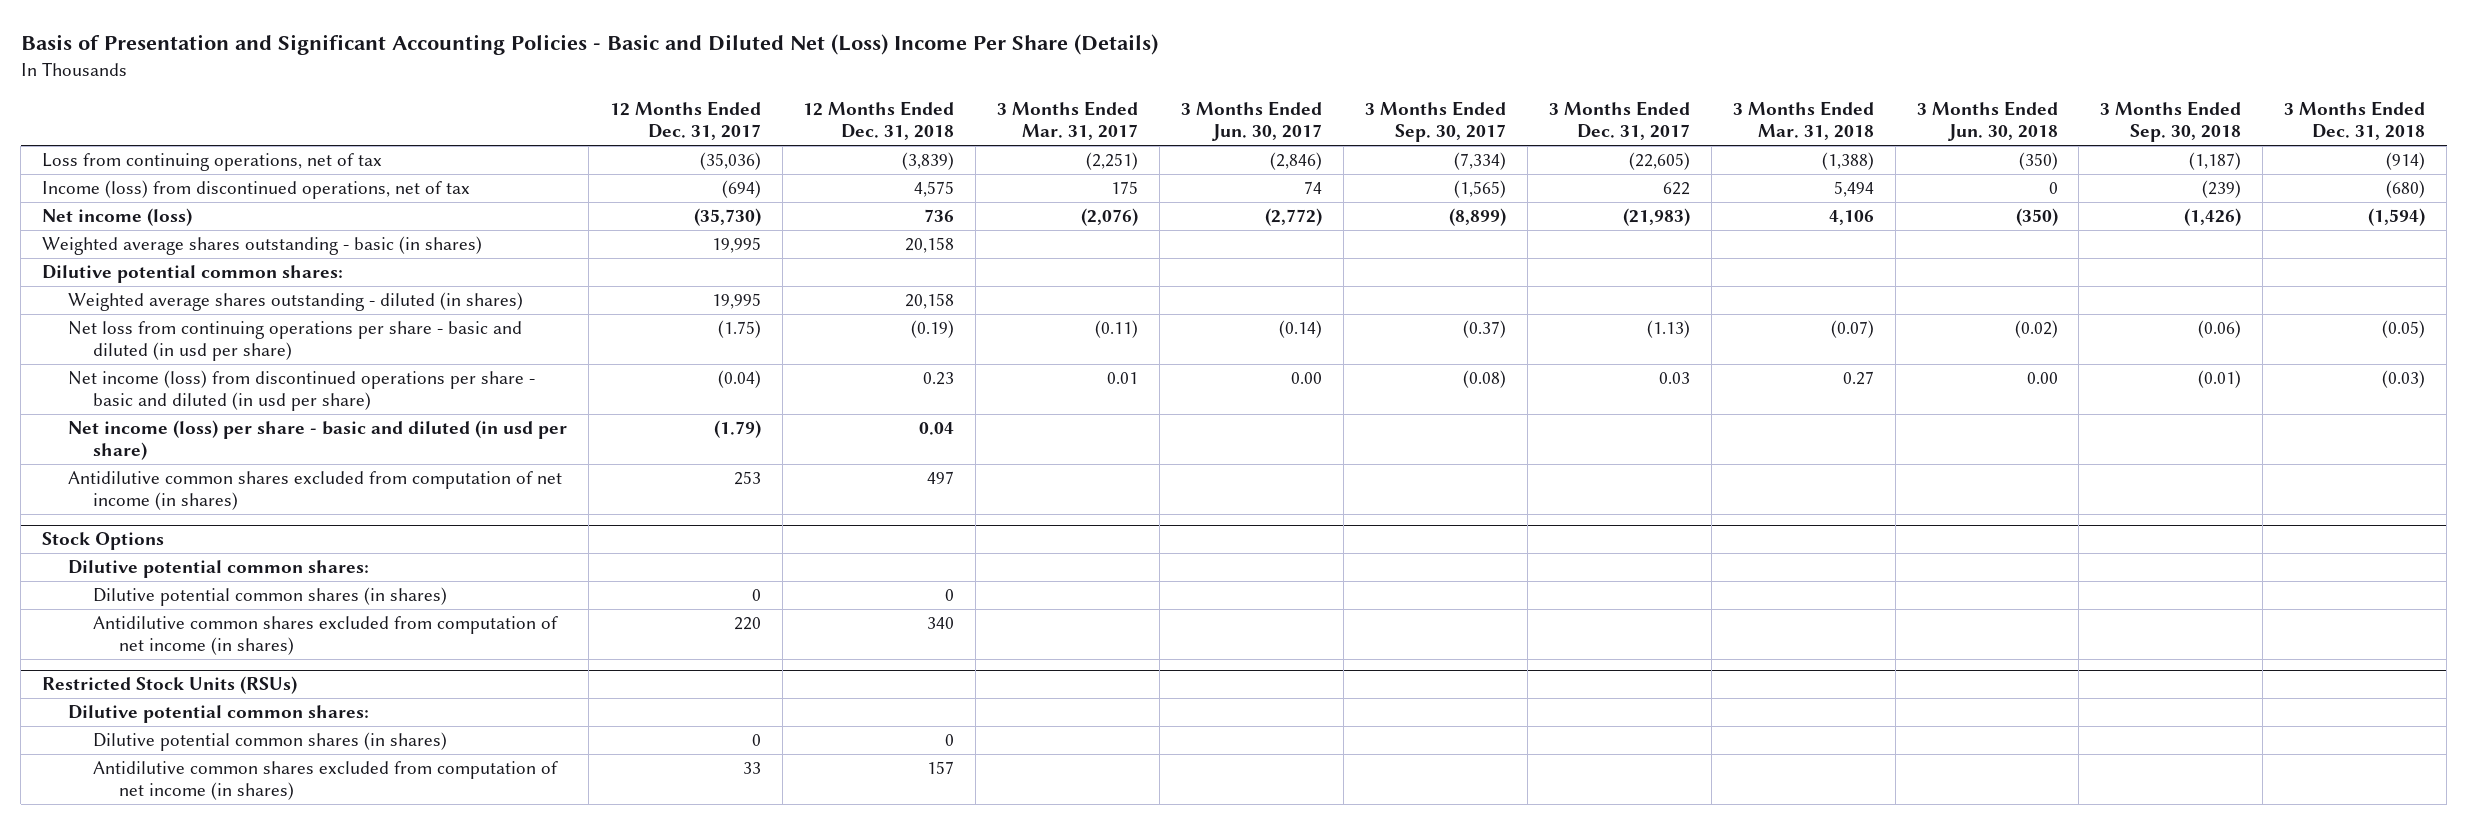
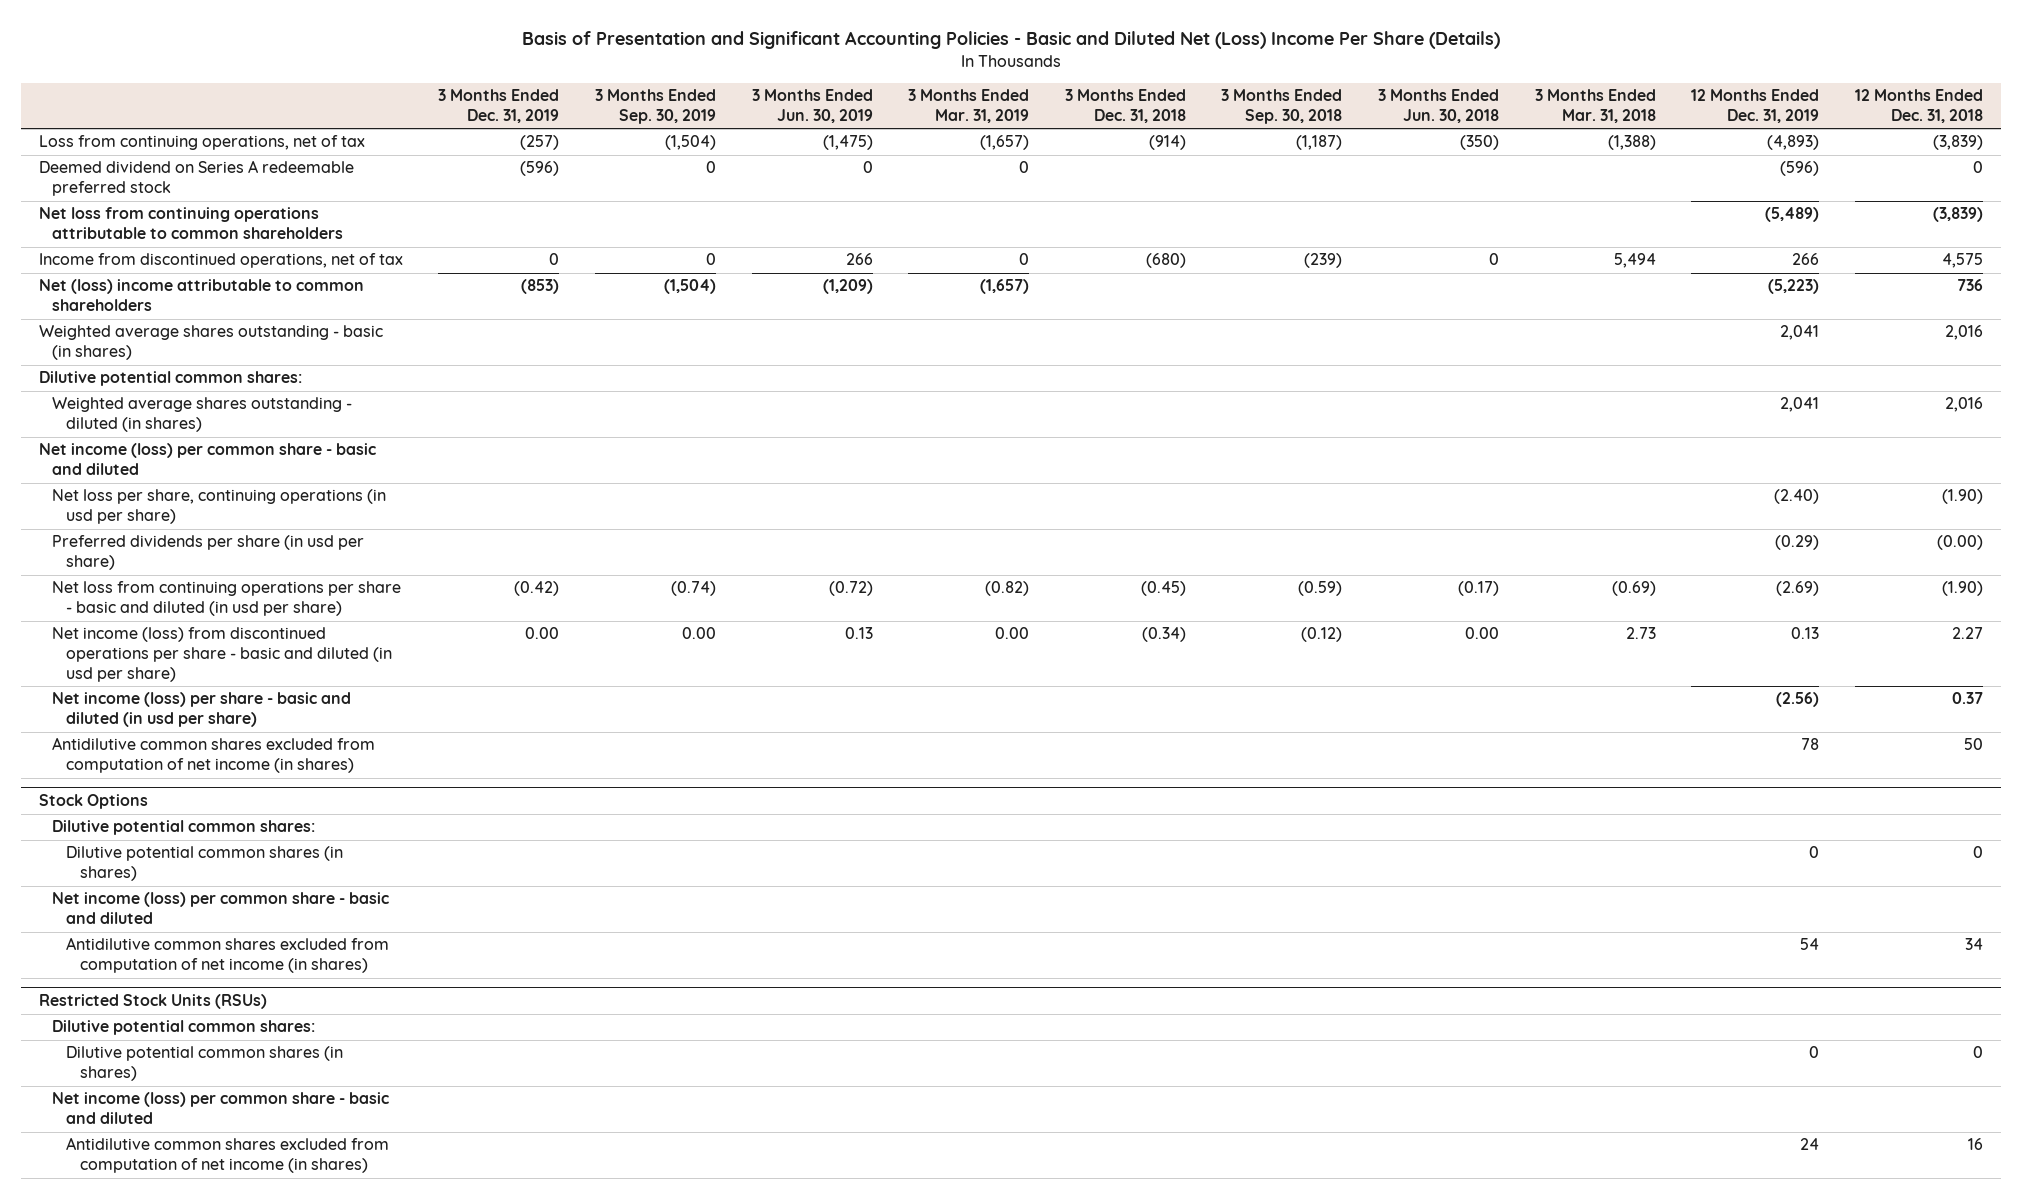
[609,101,761,141] 12 Months Ended Dec. 31, 2017 -> none
[997,101,1139,141] 3 Months Ended Mar. 31, 2017 -> none
[1181,101,1323,142] 3 Months Ended Jun. 30, 2017 -> none
[1364,101,1506,143] 3 Months Ended Sep. 30, 2017 -> none
[1548,101,1690,141] 3 Months Ended Dec. 31, 2017 -> none
none -> [438,89,560,123] 3 Months Ended Dec. 31, 2019
none -> [594,89,716,124] 3 Months Ended Sep. 30, 2019
none -> [751,89,873,123] 3 Months Ended Jun. 30, 2019
none -> [908,89,1030,123] 3 Months Ended Mar. 31, 2019
none -> [1691,89,1820,123] 12 Months Ended Dec. 31, 2019
[41,208,192,227] Net income (loss) -> none
none -> [38,160,354,197] Deemed dividend on Series A redeemable preferred stock
none -> [38,207,344,240] Net loss from continuing operations attributable to common shareholders
[41,180,470,200] Income (loss) from discontinued operations, net of tax -> [38,253,403,269] Income from discontinued operations, net of tax
none -> [38,279,364,312] Net (loss) income attributable to common shareholders
[905,237,955,254] 20,158 -> [1944,325,1983,341] 2,016
[905,293,955,310] 20,158 -> [1944,397,1983,413] 2,016
none -> [38,443,376,476] Net income (loss) per common share - basic and diluted
none -> [52,489,387,525] Net loss per share, continuing operations (in usd per share)
none -> [52,535,365,571] Preferred dividends per share (in usd per share)
[911,320,955,339] (0.19) -> [1941,581,1983,597] (1.90)
[1830,320,1874,339] (0.07) -> [1611,581,1656,597] (0.69)
[2014,320,2058,339] (0.02) -> [1458,581,1500,597] (0.17)
[2198,320,2242,339] (0.06) -> [1298,581,1343,597] (0.59)
[2382,320,2426,339] (0.05) -> [1140,581,1186,597] (0.45)
[923,372,955,386] 0.23 -> [1951,627,1983,640] 2.27
[1842,371,1874,386] 0.27 -> [1625,627,1656,640] 2.73
[2198,370,2242,389] (0.01) -> [1301,627,1343,643] (0.12)
[2382,370,2426,389] (0.03) -> [1141,627,1186,643] (0.34)
[919,422,955,436] 0.04 -> [1951,692,1983,705] 0.37
[927,471,955,485] 497 -> [1963,738,1983,751] 50
none -> [52,892,390,925] Net income (loss) per common share - basic and diluted
[927,617,955,630] 340 -> [1964,938,1983,951] 34
none -> [52,1092,390,1125] Net income (loss) per common share - basic and diluted
[927,761,955,775] 157 -> [1967,1138,1983,1151] 16

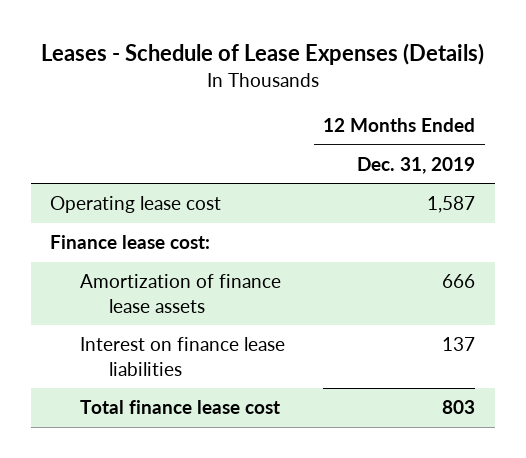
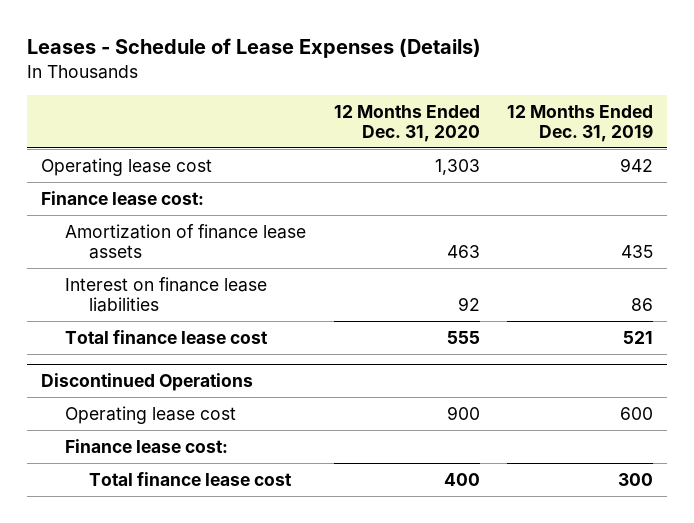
none -> [333,104,480,142] 12 Months Ended Dec. 31, 2020
[427,196,476,214] 1,587 -> [620,157,654,172] 942
[442,274,476,289] 666 -> [621,244,654,258] 435
[442,337,476,352] 137 -> [631,297,654,311] 86
[442,400,476,415] 803 -> [623,330,654,344] 521
none -> [40,372,253,391] Discontinued Operations
none -> [65,405,237,424] Operating lease cost
none -> [65,438,229,453] Finance lease cost:
none -> [89,471,293,486] Total finance lease cost

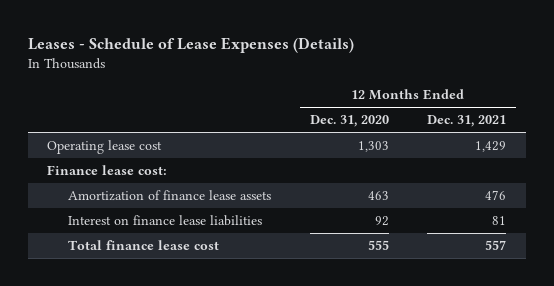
[507,104,654,142] 12 Months Ended Dec. 31, 2019 -> none
none -> [427,115,507,128] Dec. 31, 2021
[40,372,253,391] Discontinued Operations -> none
[65,405,237,424] Operating lease cost -> none
[65,438,229,453] Finance lease cost: -> none
[89,471,293,486] Total finance lease cost -> none

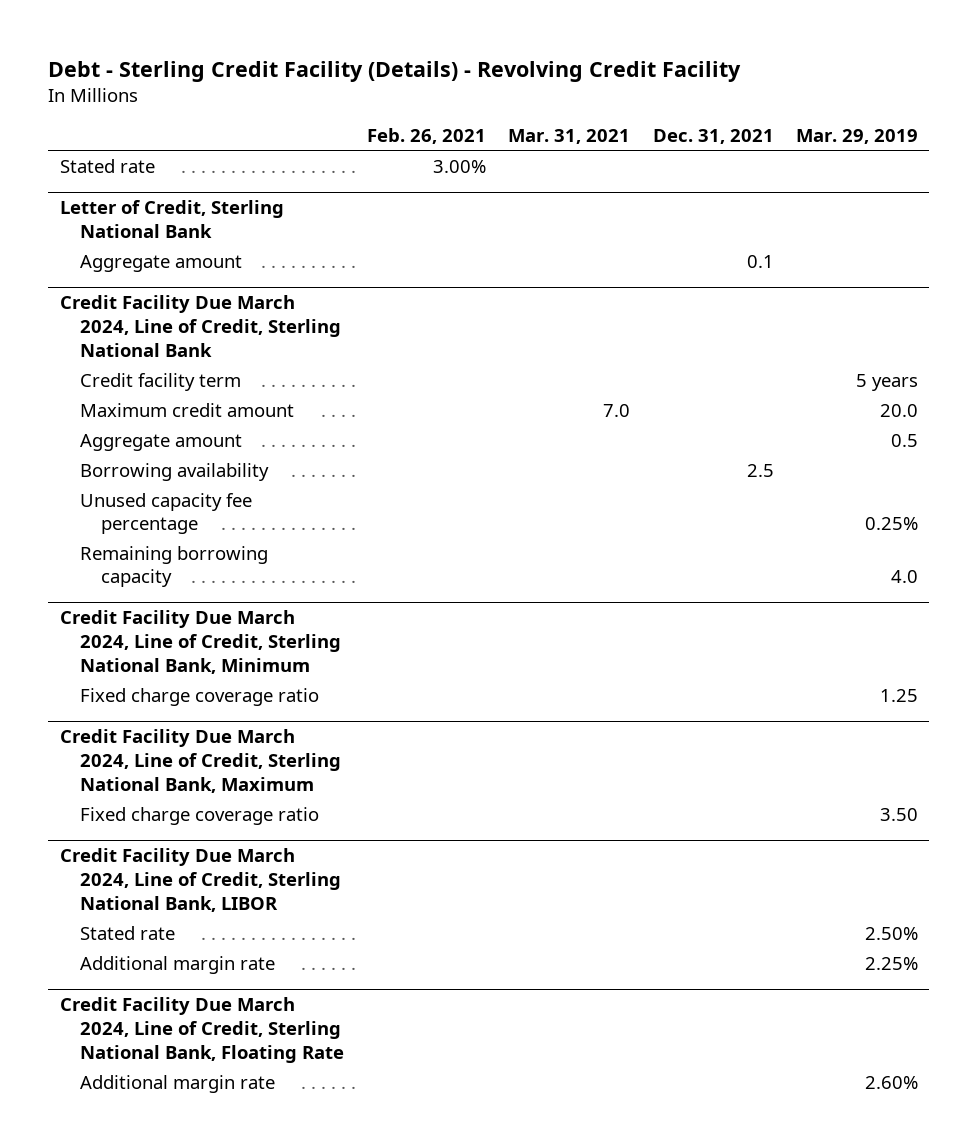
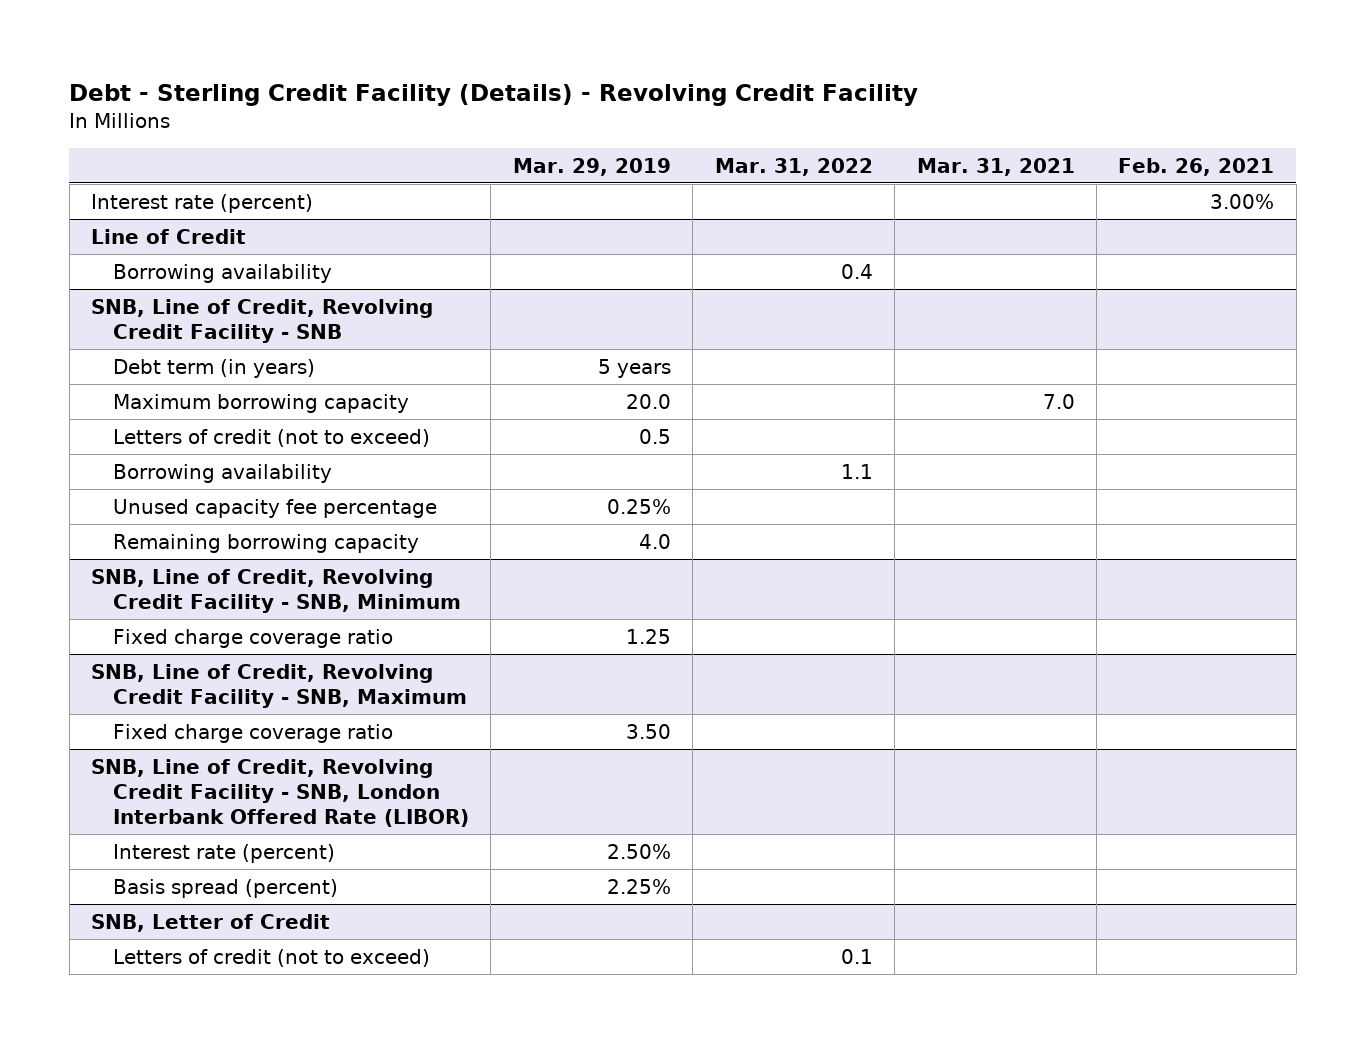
[652,129,774,145] Dec. 31, 2021 -> none
none -> [714,157,873,176] Mar. 31, 2022
[59,200,284,238] Letter of Credit, Sterling National Bank -> none
[80,254,243,272] Aggregate amount -> none
[59,295,342,357] Credit Facility Due March 2024, Line of Credit, Sterling National Bank -> none
[80,372,242,391] Credit facility term -> none
[80,402,295,417] Maximum credit amount -> none
[80,433,243,451] Aggregate amount -> none
[59,158,155,173] Stated rate -> [91,193,314,213] Interest rate (percent)
none -> [91,228,247,244] Line of Credit
none -> [91,298,434,343] SNB, Line of Credit, Revolving Credit Facility - SNB
none -> [112,358,315,378] Debt term (in years)
none -> [112,393,409,413] Maximum borrowing capacity
none -> [112,428,430,447] Letters of credit (not to exceed)
none -> [112,463,332,483] Borrowing availability
[59,610,342,674] Credit Facility Due March 2024, Line of Credit, Sterling National Bank, Minimum -> none
none -> [91,568,461,613] SNB, Line of Credit, Revolving Credit Facility - SNB, Minimum
[59,729,342,793] Credit Facility Due March 2024, Line of Credit, Sterling National Bank, Maximum -> none
none -> [91,663,467,708] SNB, Line of Credit, Revolving Credit Facility - SNB, Maximum
[59,848,342,912] Credit Facility Due March 2024, Line of Credit, Sterling National Bank, LIBOR -> none
[59,997,345,1063] Credit Facility Due March 2024, Line of Credit, Sterling National Bank, Floating Rate -> none
[80,1074,276,1093] Additional margin rate -> none
none -> [91,758,469,828] SNB, Line of Credit, Revolving Credit Facility - SNB, London Interbank Offered Rate (LIBOR)
[80,925,176,940] Stated rate -> [112,843,335,863] Interest rate (percent)
[80,955,276,974] Additional margin rate -> [112,878,338,898] Basis spread (percent)
none -> [91,913,331,932] SNB, Letter of Credit
none -> [112,948,430,967] Letters of credit (not to exceed)

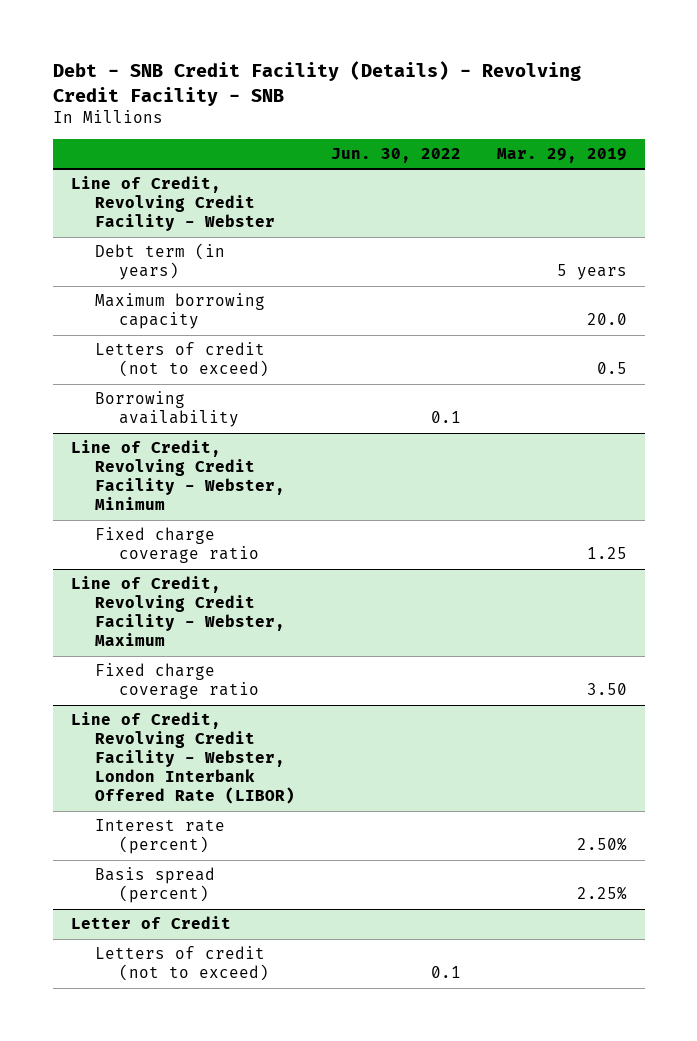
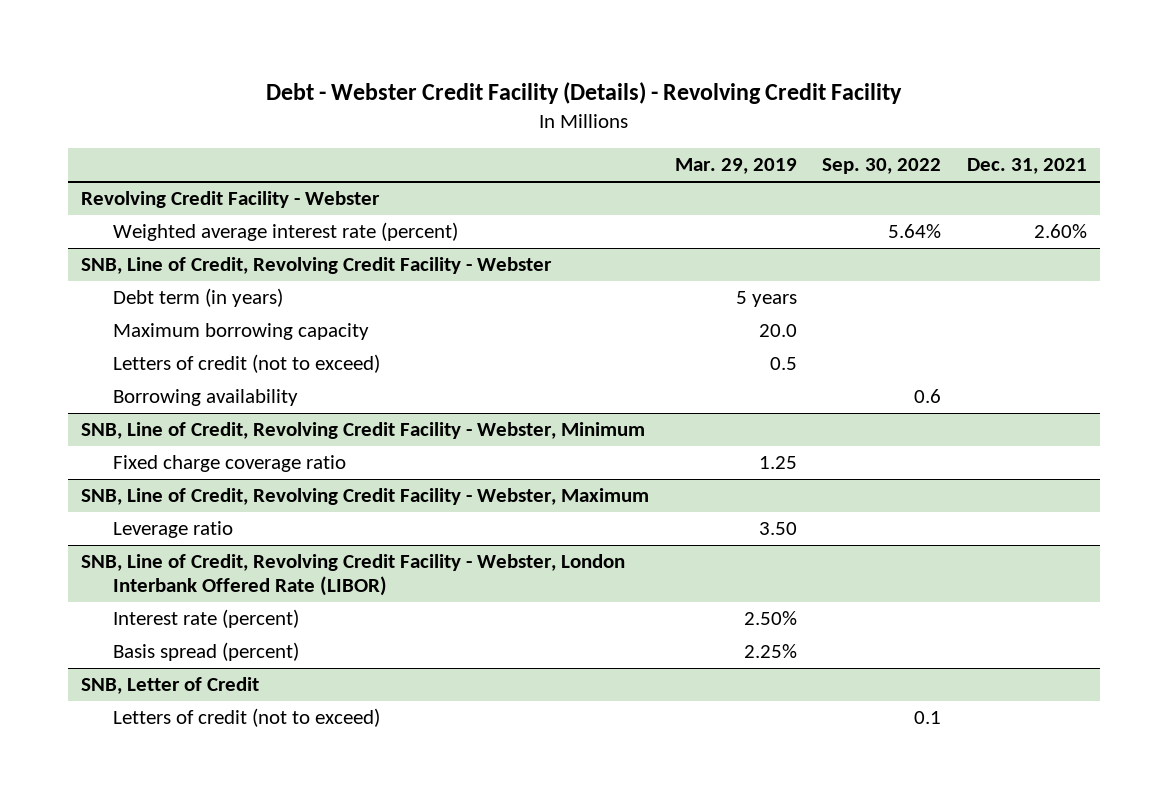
[52,61,581,106] Debt - SNB Credit Facility (Details) - Revolving Credit Facility - SNB -> [265,82,902,105] Debt - Webster Credit Facility (Details) - Revolving Credit Facility
[330,147,461,163] Jun. 30, 2022 -> none
none -> [822,158,942,175] Sep. 30, 2022
none -> [966,158,1087,175] Dec. 31, 2021
none -> [80,191,380,209] Revolving Credit Facility - Webster
none -> [113,222,459,242] Weighted average interest rate (percent)
[70,176,275,232] Line of Credit, Revolving Credit Facility - Webster -> [80,257,552,275] SNB, Line of Credit, Revolving Credit Facility - Webster
[70,440,285,511] Line of Credit, Revolving Credit Facility - Webster, Minimum -> [80,422,645,440] SNB, Line of Credit, Revolving Credit Facility - Webster, Minimum
[94,663,260,700] Fixed charge coverage ratio -> none
[70,576,285,647] Line of Credit, Revolving Credit Facility - Webster, Maximum -> [80,488,649,506] SNB, Line of Credit, Revolving Credit Facility - Webster, Maximum
none -> [113,521,234,539] Leverage ratio
[70,712,295,805] Line of Credit, Revolving Credit Facility - Webster, London Interbank Offered Rate (LIBOR) -> [80,554,625,597] SNB, Line of Credit, Revolving Credit Facility - Webster, London Interbank Offered Rate (LIBOR)
[70,916,231,930] Letter of Credit -> [80,677,259,695] SNB, Letter of Credit

